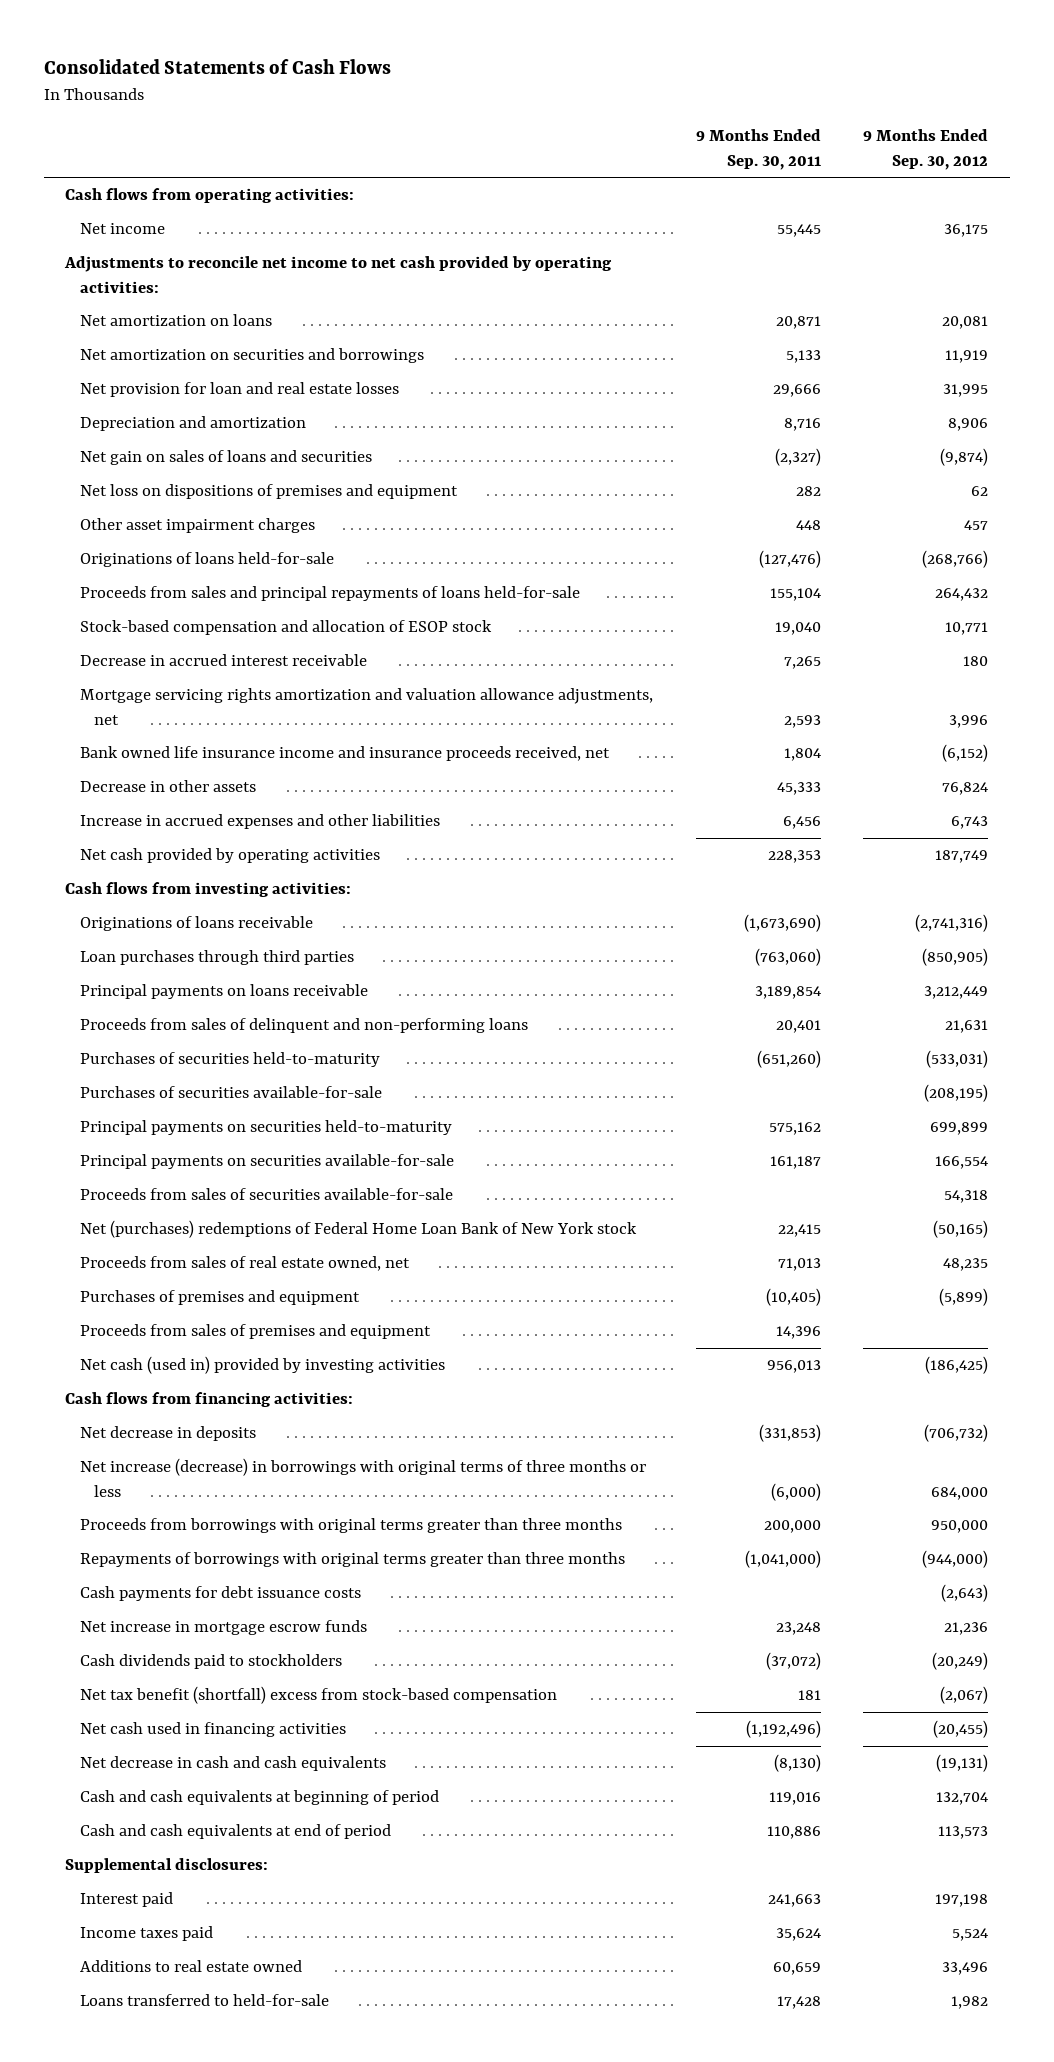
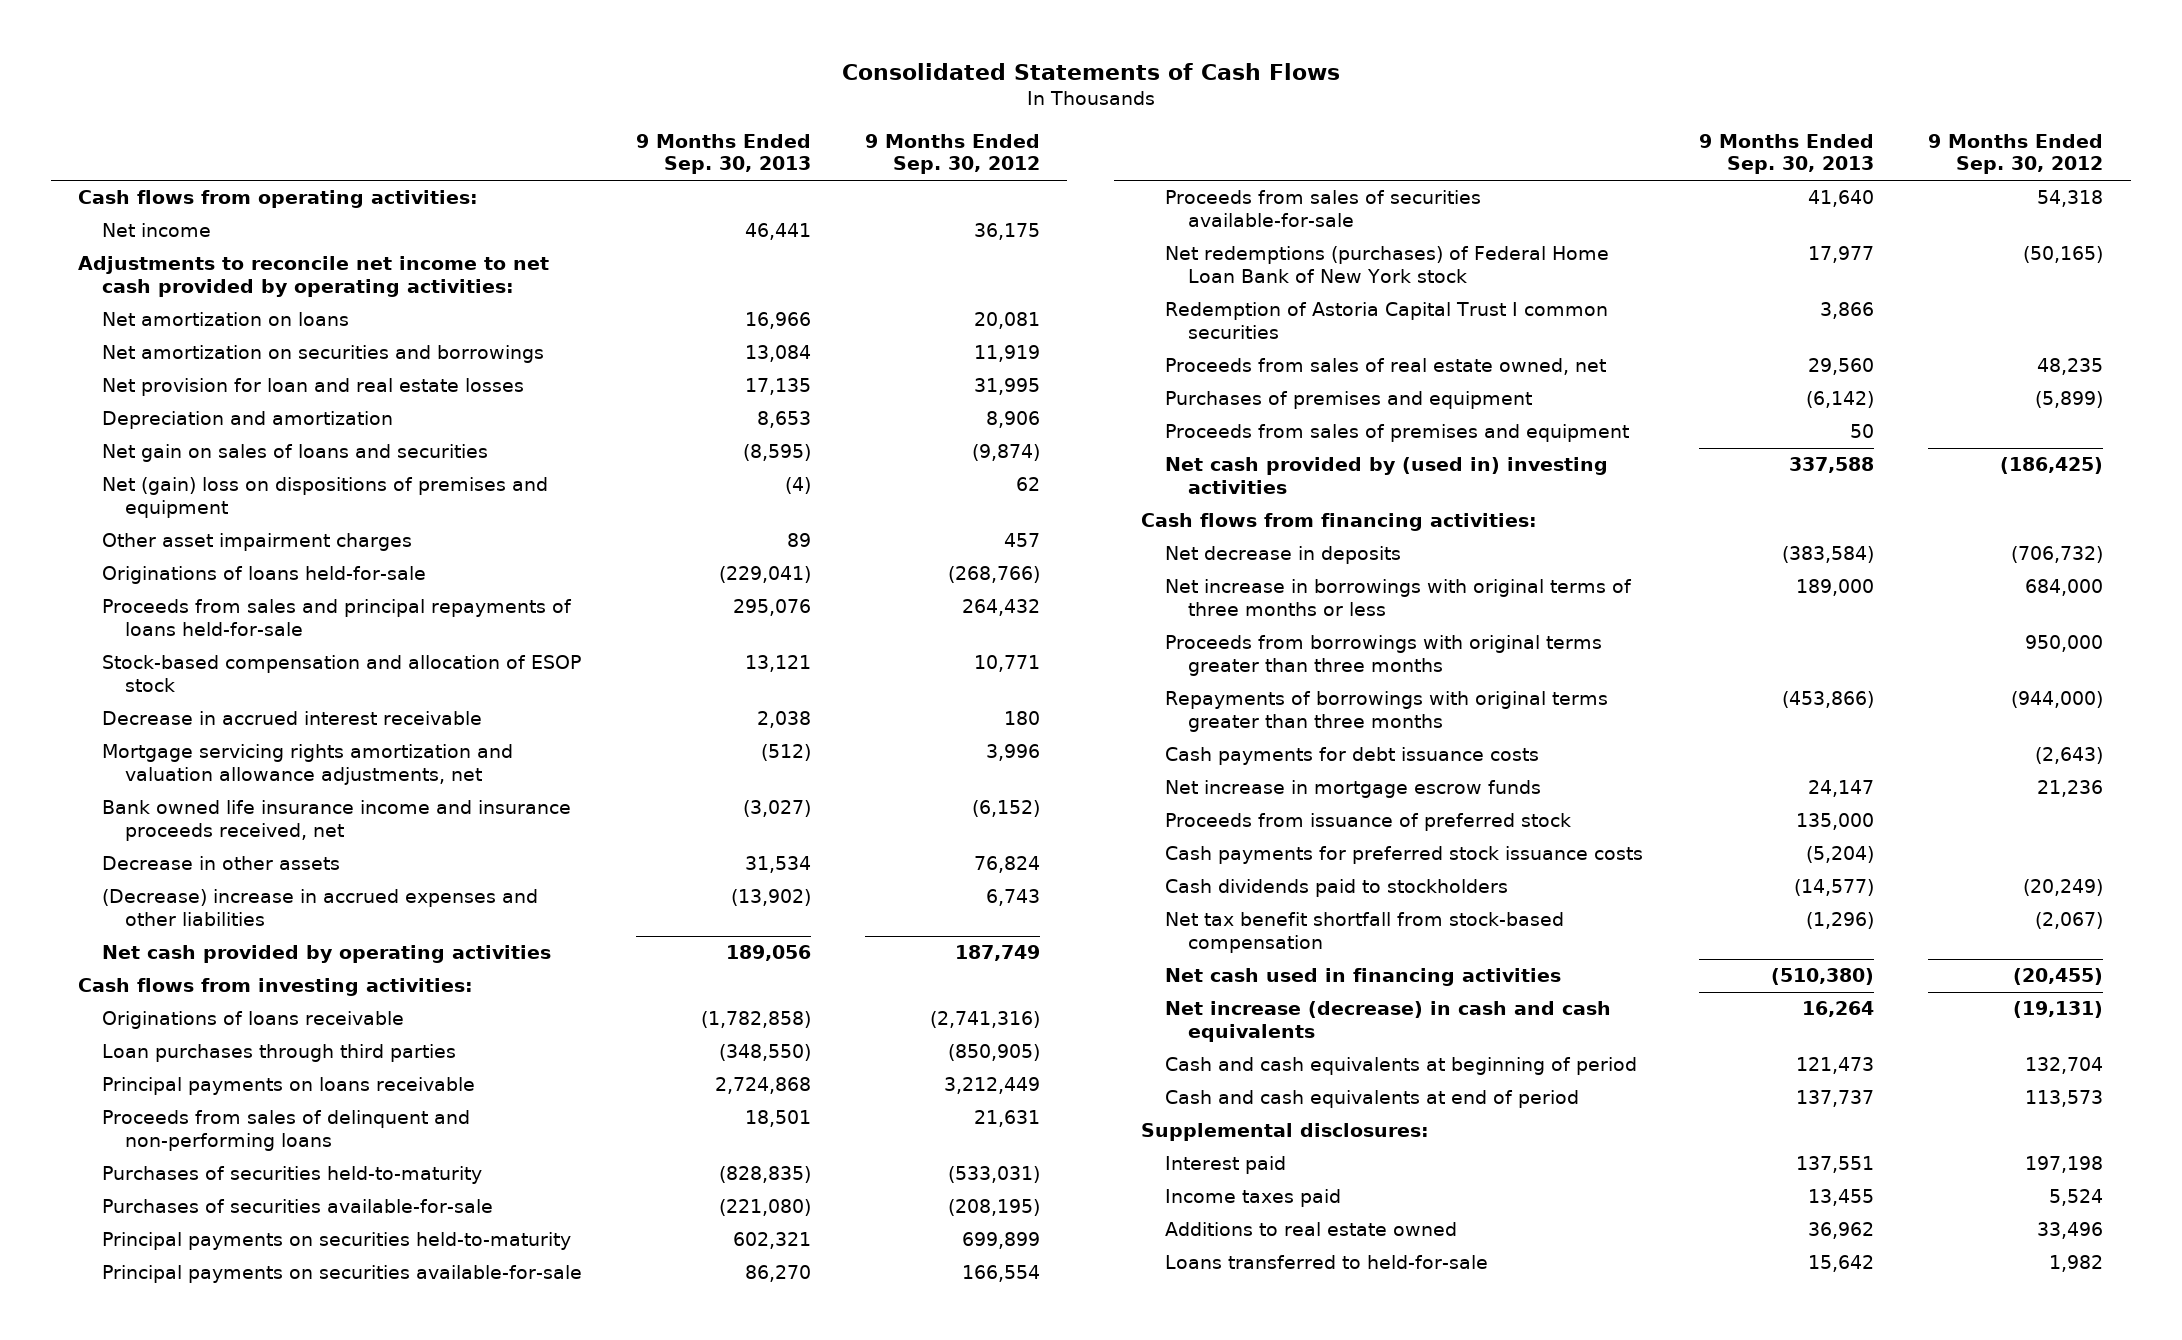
[695,128,821,170] 9 Months Ended Sep. 30, 2011 -> none
none -> [635,133,811,175] 9 Months Ended Sep. 30, 2013
[79,484,458,500] Net loss on dispositions of premises and equipment -> [101,477,548,519] Net (gain) loss on dispositions of premises and equipment
[79,814,440,830] Increase in accrued expenses and other liabilities -> [101,889,538,927] (Decrease) increase in accrued expenses and other liabilities
[79,1220,637,1239] Net (purchases) redemptions of Federal Home Loan Bank of New York stock -> [1164,246,1609,284] Net redemptions (purchases) of Federal Home Loan Bank of New York stock
none -> [1164,302,1608,340] Redemption of Astoria Capital Trust I common securities
[79,1356,445,1375] Net cash (used in) provided by investing activities -> [1164,457,1608,495] Net cash provided by (used in) investing activities
[79,1458,646,1497] Net increase (decrease) in borrowings with original terms of three months or less -> [1164,579,1632,617] Net increase in borrowings with original terms of three months or less
none -> [1164,813,1571,832] Proceeds from issuance of preferred stock
none -> [1164,846,1643,865] Cash payments for preferred stock issuance costs
[79,1686,557,1705] Net tax benefit (shortfall) excess from stock-based compensation -> [1164,912,1564,954] Net tax benefit shortfall from stock-based compensation
[79,1756,386,1772] Net decrease in cash and cash equivalents -> [1164,1001,1611,1043] Net increase (decrease) in cash and cash equivalents

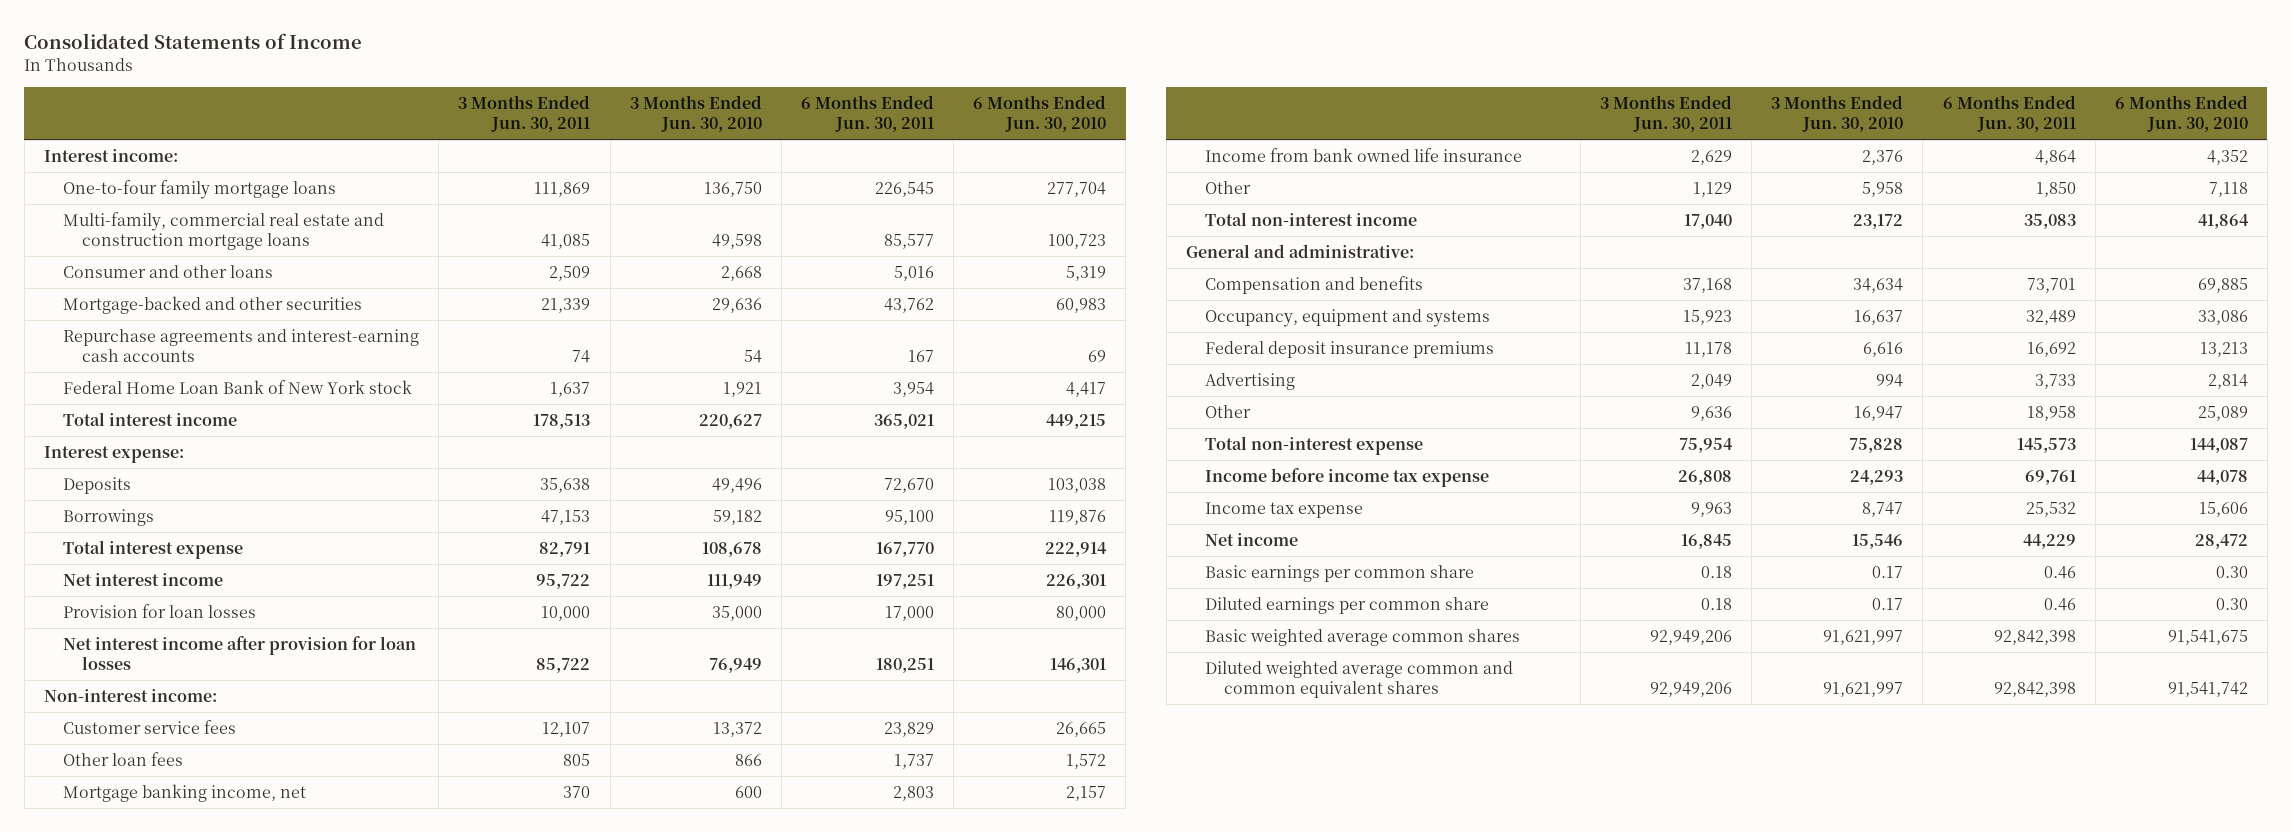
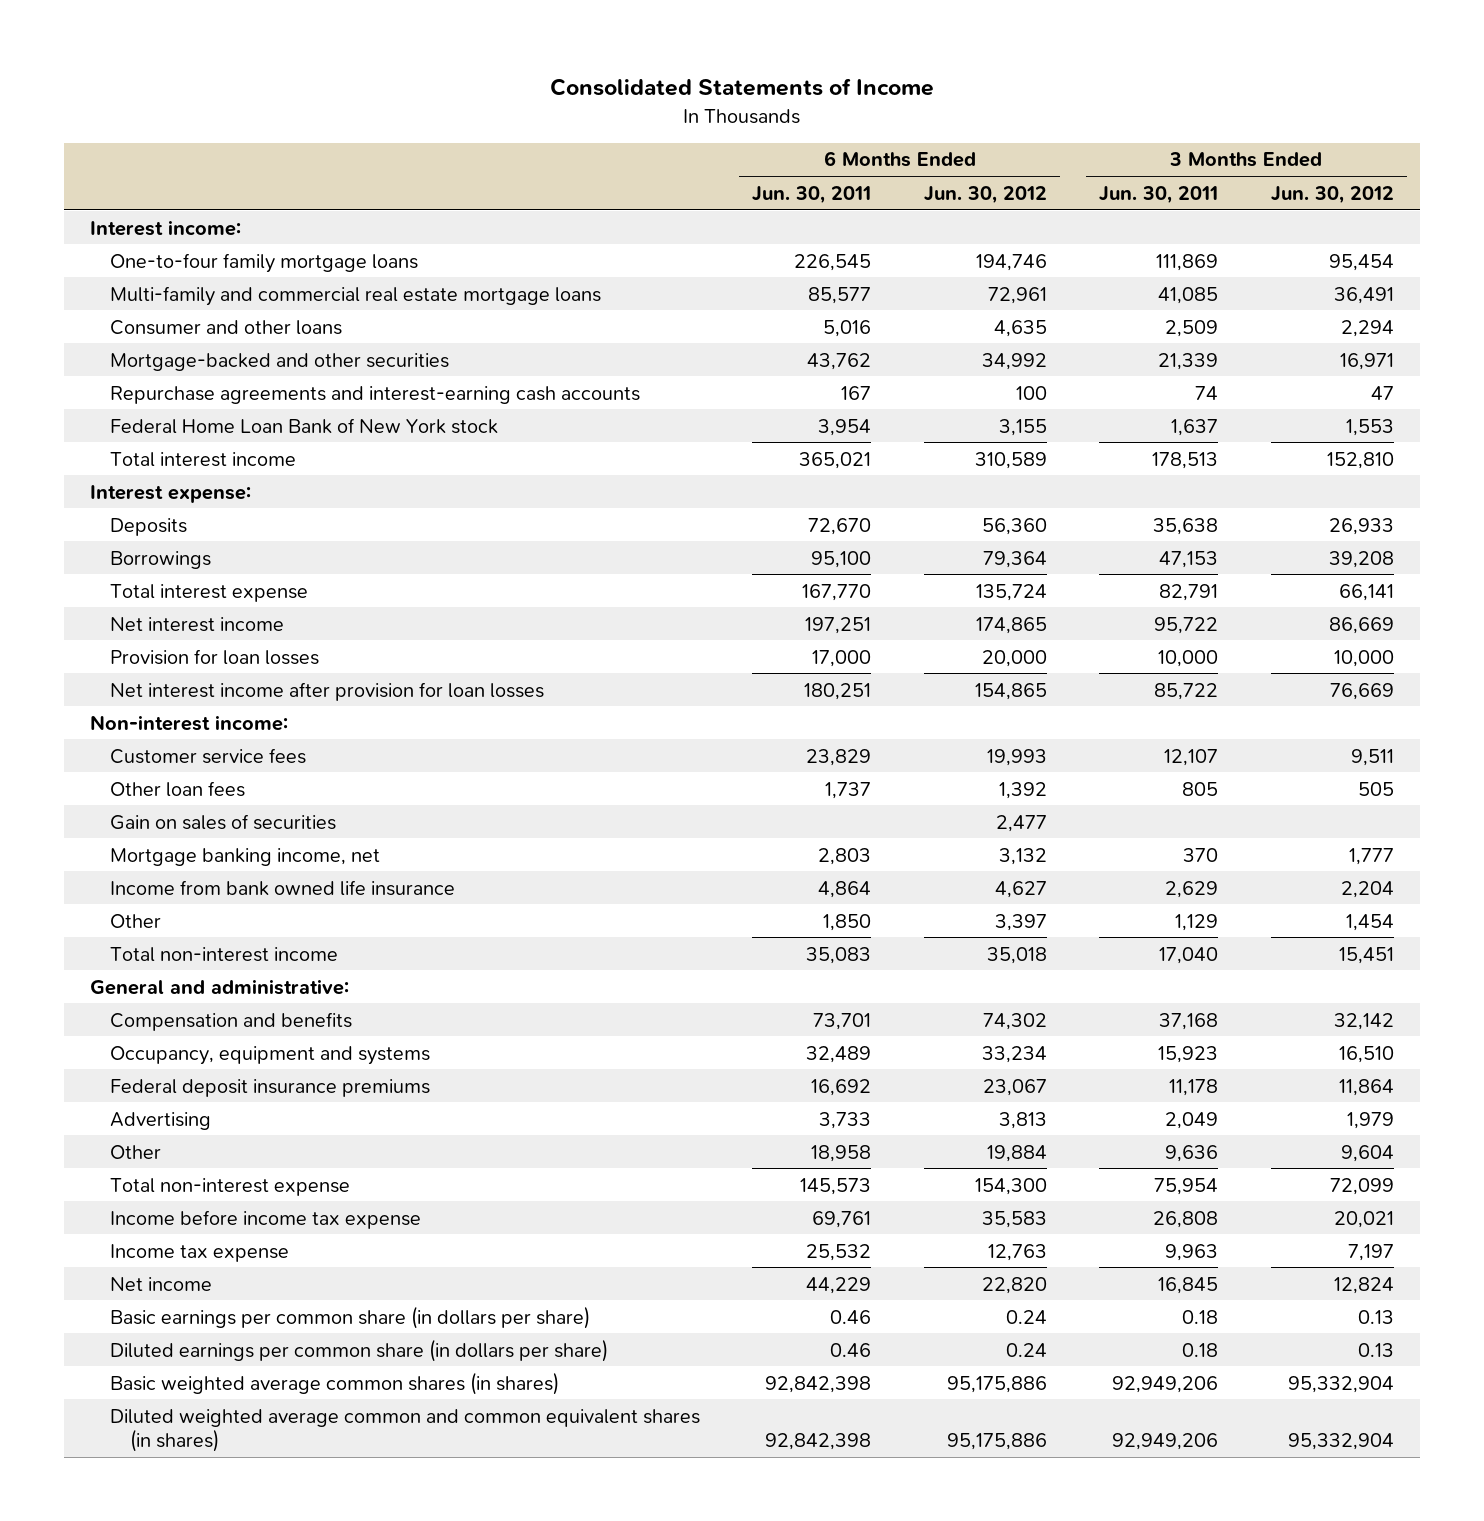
[629,95,762,133] 3 Months Ended Jun. 30, 2010 -> none
[973,95,1107,133] 6 Months Ended Jun. 30, 2010 -> none
none -> [923,185,1047,204] Jun. 30, 2012
none -> [1270,185,1394,204] Jun. 30, 2012
[63,211,385,251] Multi-family, commercial real estate and construction mortgage loans -> [109,285,601,306] Multi-family and commercial real estate mortgage loans
none -> [109,813,336,830] Gain on sales of securities
[1204,564,1474,582] Basic earnings per common share -> [109,1305,590,1329] Basic earnings per common share (in dollars per share)
[1204,596,1489,614] Diluted earnings per common share -> [109,1338,608,1362] Diluted earnings per common share (in dollars per share)
[1204,628,1520,646] Basic weighted average common shares -> [109,1371,559,1395] Basic weighted average common shares (in shares)
[1204,660,1513,699] Diluted weighted average common and common equivalent shares -> [109,1408,700,1452] Diluted weighted average common and common equivalent shares (in shares)

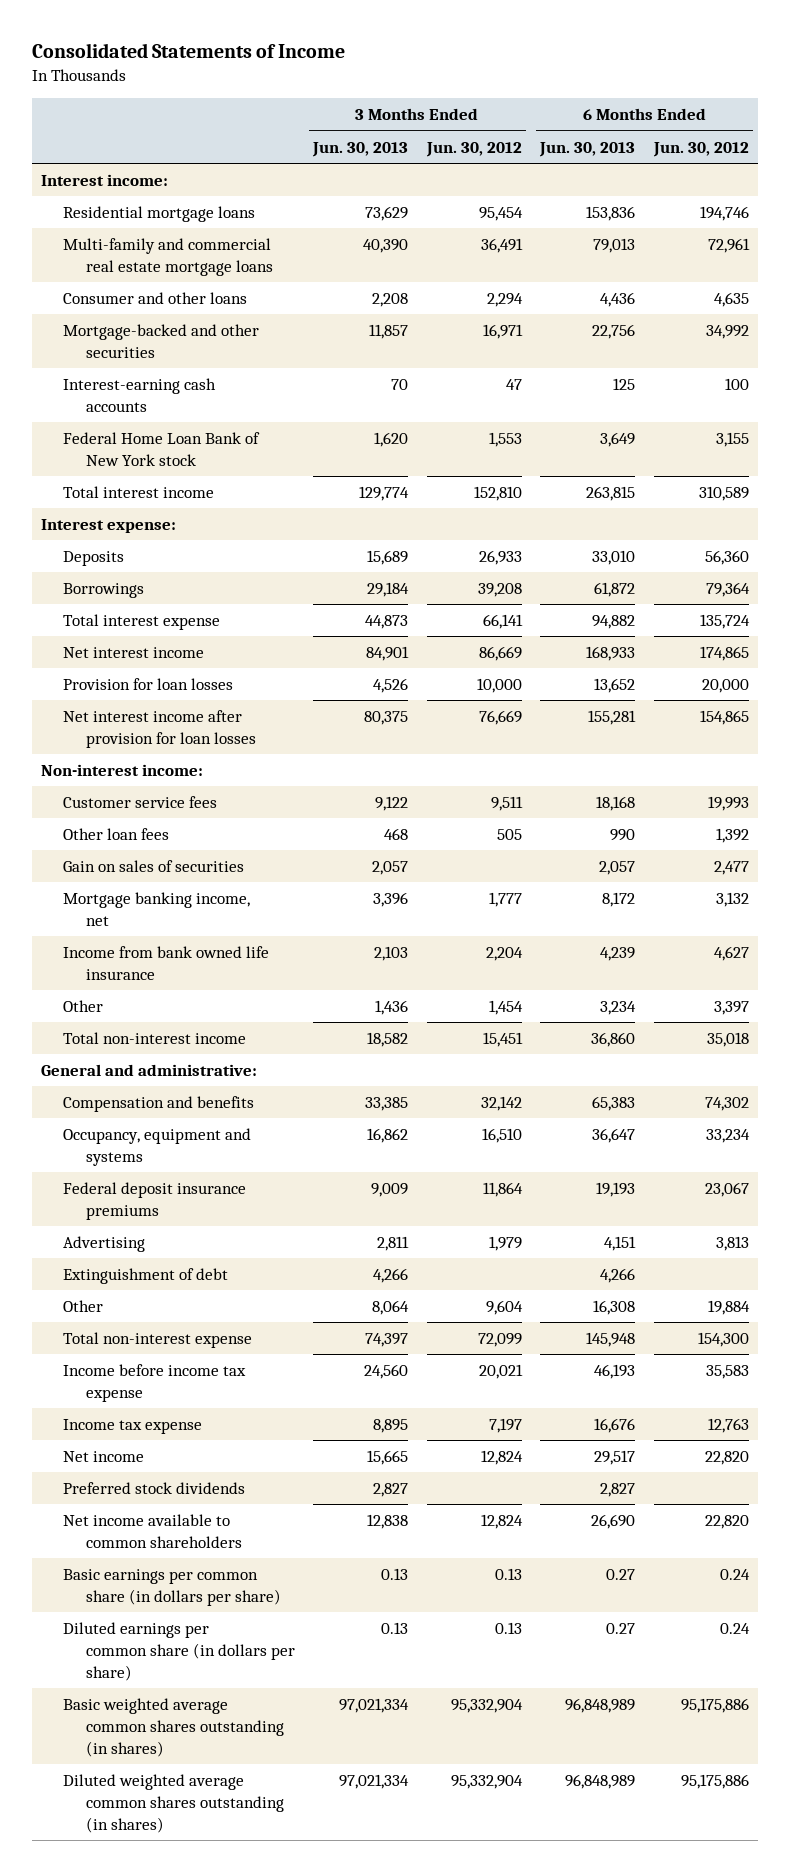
[752,185,872,204] Jun. 30, 2011 -> none
[1099,185,1219,204] Jun. 30, 2011 -> none
none -> [312,141,409,157] Jun. 30, 2013
none -> [539,141,636,157] Jun. 30, 2013
[109,252,418,273] One-to-four family mortgage loans -> [63,206,256,223] Residential mortgage loans
[109,385,640,404] Repurchase agreements and interest-earning cash accounts -> [63,378,217,412] Interest-earning cash accounts
none -> [63,1268,229,1285] Extinguishment of debt
none -> [63,1482,246,1495] Preferred stock dividends
none -> [63,1514,242,1548] Net income available to common shareholders
[109,1371,559,1395] Basic weighted average common shares (in shares) -> [63,1698,284,1757] Basic weighted average common shares outstanding (in shares)
[109,1408,700,1452] Diluted weighted average common and common equivalent shares (in shares) -> [63,1774,284,1833] Diluted weighted average common shares outstanding (in shares)

